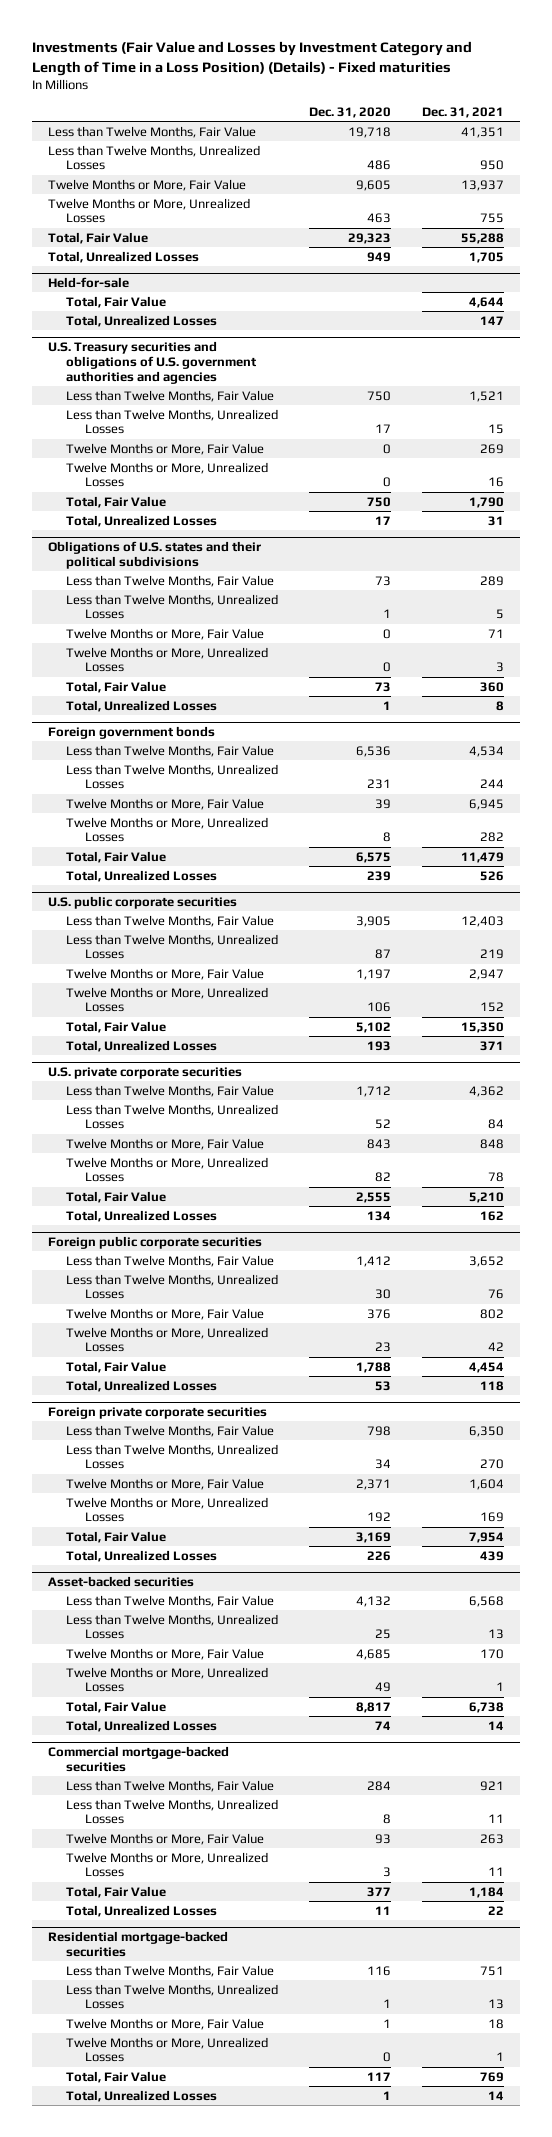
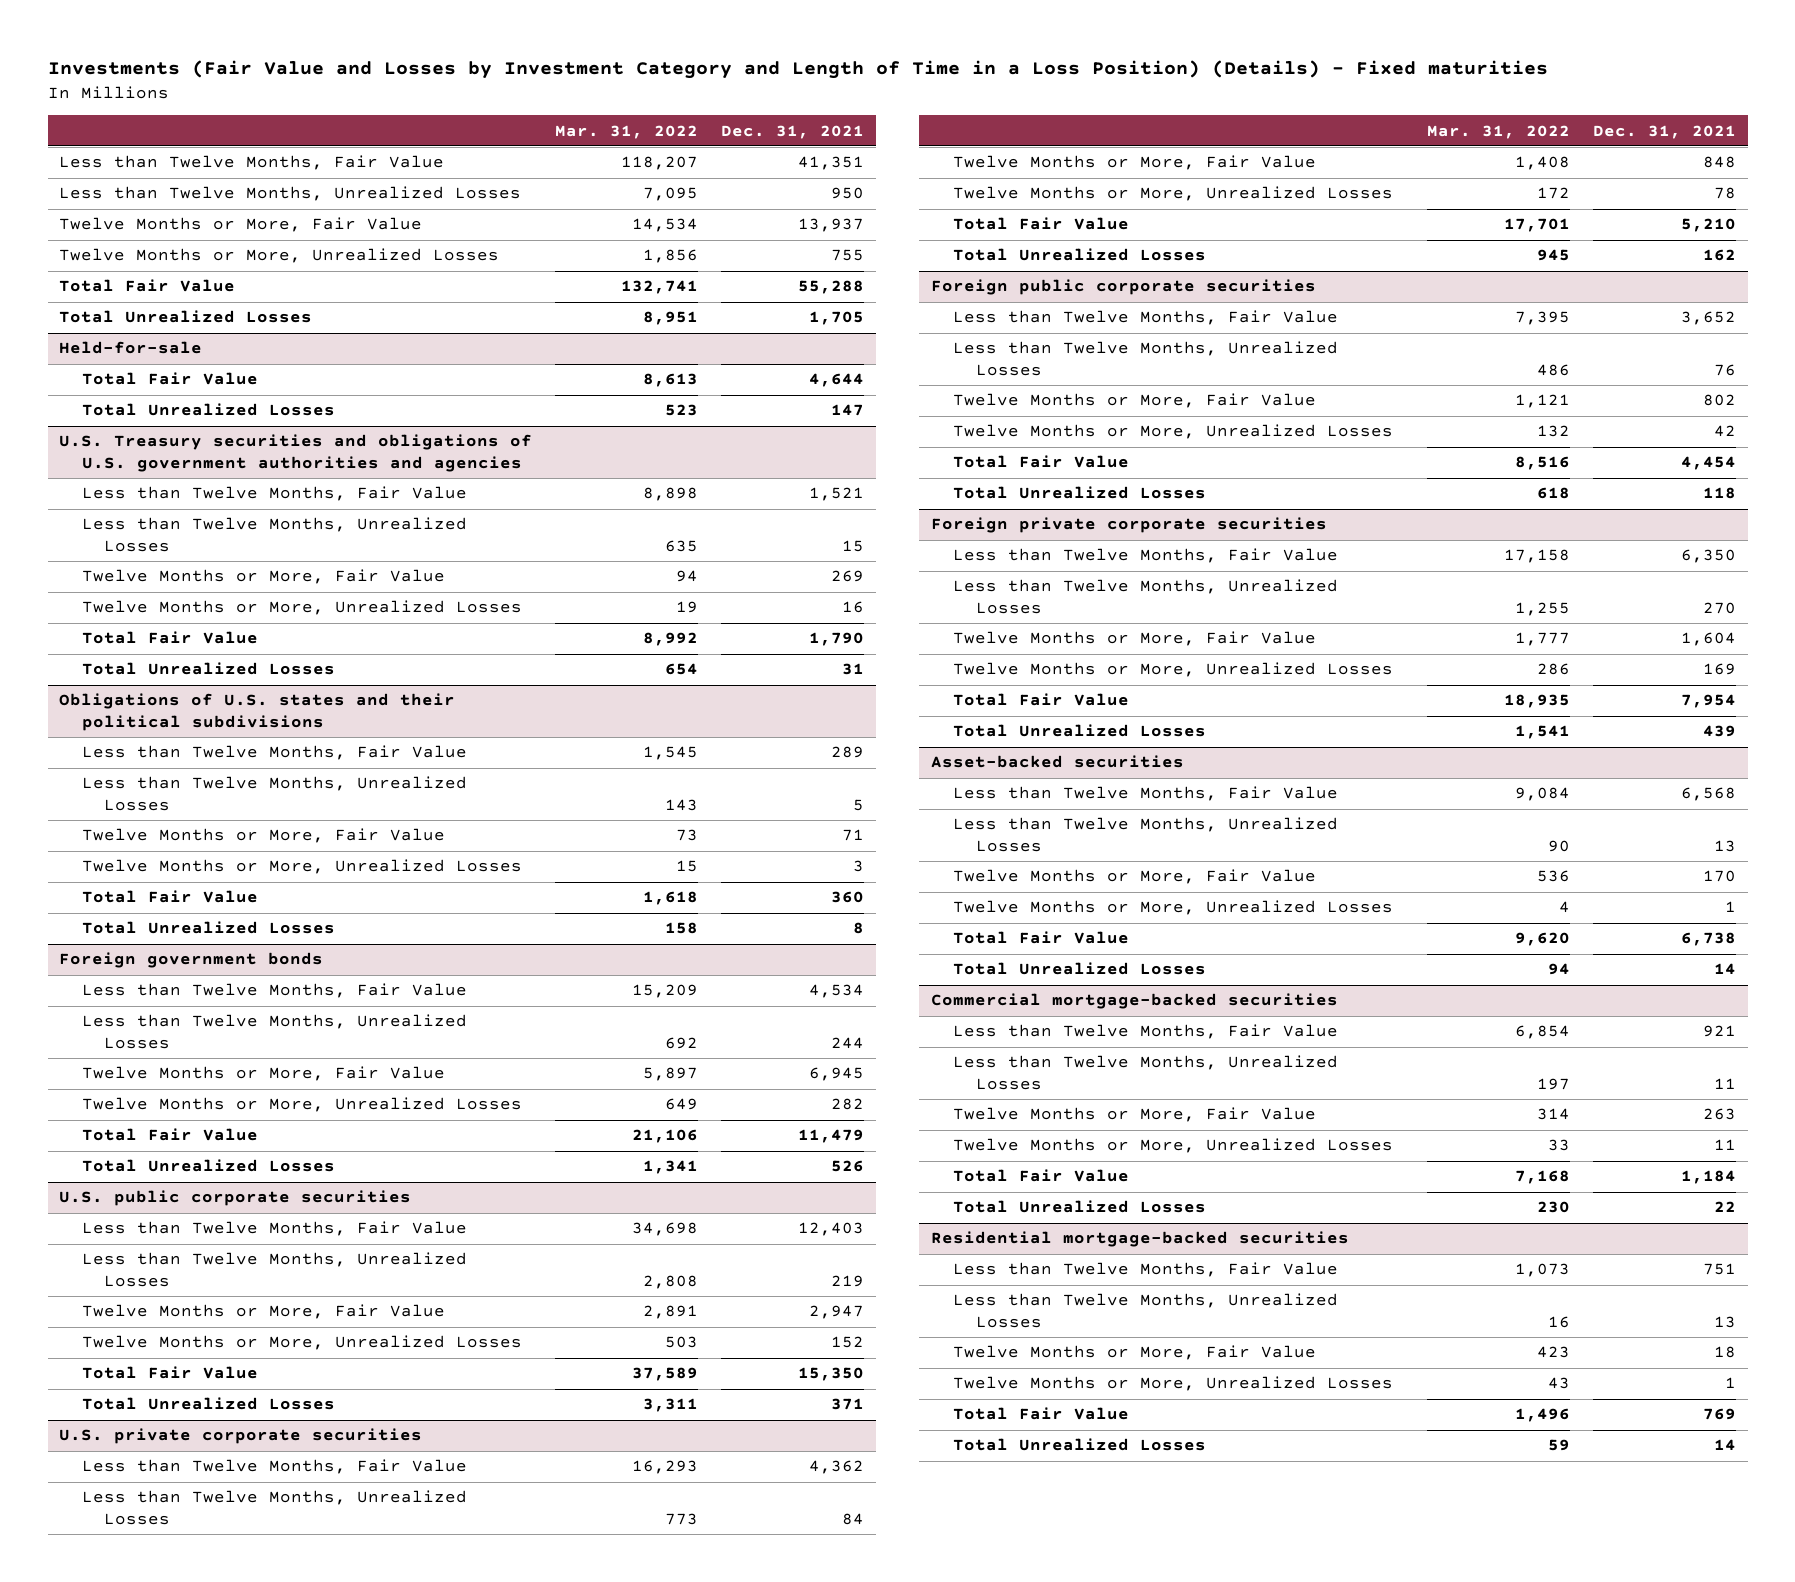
[309,106,392,118] Dec. 31, 2020 -> none
none -> [555,124,699,139] Mar. 31, 2022
[47,231,148,244] Total, Fair Value -> [59,279,236,293] Total Fair Value
[47,250,199,263] Total, Unrealized Losses -> [59,310,313,324] Total Unrealized Losses
[66,295,167,308] Total, Fair Value -> [81,372,258,386] Total Fair Value
[66,314,218,327] Total, Unrealized Losses -> [81,403,335,417] Total Unrealized Losses
[66,495,167,508] Total, Fair Value -> [81,631,258,645] Total Fair Value
[66,514,218,527] Total, Unrealized Losses -> [81,662,335,676] Total Unrealized Losses
[66,680,167,693] Total, Fair Value -> [81,890,258,904] Total Fair Value
[66,699,218,712] Total, Unrealized Losses -> [81,921,335,935] Total Unrealized Losses
[66,850,167,863] Total, Fair Value -> [81,1128,258,1142] Total Fair Value
[66,869,218,882] Total, Unrealized Losses -> [81,1159,335,1173] Total Unrealized Losses
[66,1020,167,1033] Total, Fair Value -> [81,1366,258,1380] Total Fair Value
[66,1039,218,1052] Total, Unrealized Losses -> [81,1397,335,1411] Total Unrealized Losses
[66,1190,167,1203] Total, Fair Value -> [953,217,1130,231] Total Fair Value
[66,1209,218,1222] Total, Unrealized Losses -> [953,248,1207,262] Total Unrealized Losses
[66,1360,167,1373] Total, Fair Value -> [953,455,1130,469] Total Fair Value
[66,1379,218,1392] Total, Unrealized Losses -> [953,486,1207,500] Total Unrealized Losses
[66,1530,167,1543] Total, Fair Value -> [953,693,1130,707] Total Fair Value
[66,1549,218,1562] Total, Unrealized Losses -> [953,724,1207,738] Total Unrealized Losses
[66,1700,167,1713] Total, Fair Value -> [953,931,1130,945] Total Fair Value
[66,1719,218,1732] Total, Unrealized Losses -> [953,962,1207,976] Total Unrealized Losses
[66,1885,167,1898] Total, Fair Value -> [953,1169,1130,1183] Total Fair Value
[66,1904,218,1917] Total, Unrealized Losses -> [953,1200,1207,1214] Total Unrealized Losses
[66,2070,167,2083] Total, Fair Value -> [953,1407,1130,1421] Total Fair Value
[66,2089,218,2102] Total, Unrealized Losses -> [953,1438,1207,1452] Total Unrealized Losses

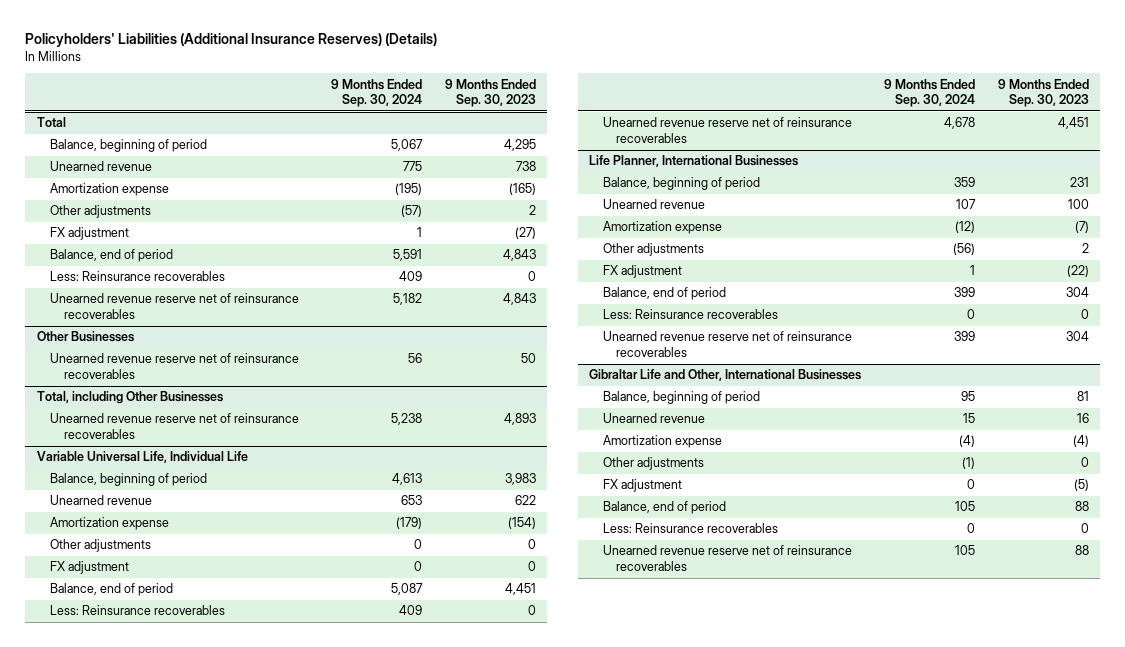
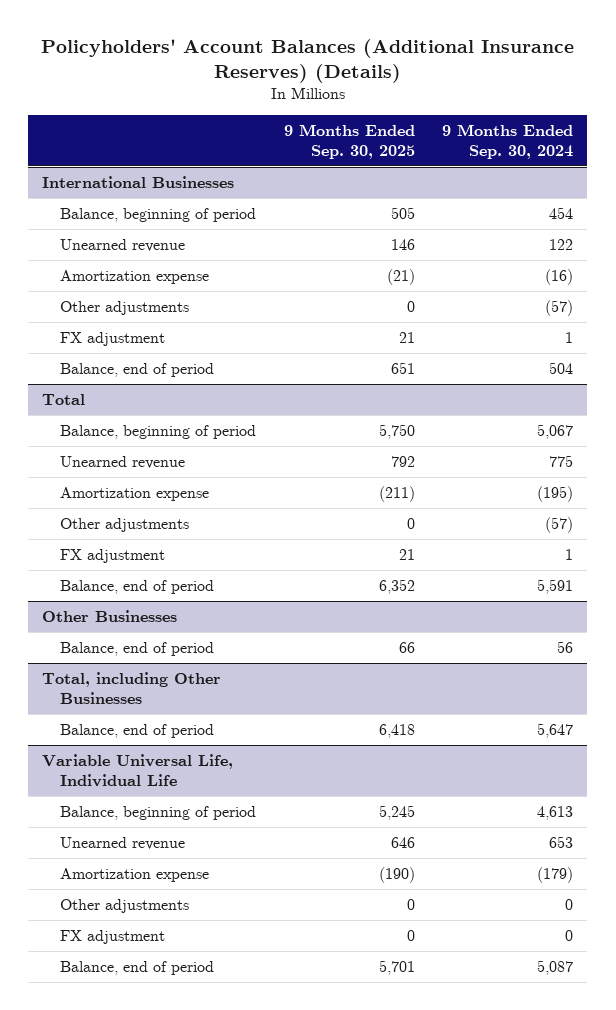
[25,33,438,48] Policyholders' Liabilities (Additional Insurance Reserves) (Details) -> [40,39,574,83] Policyholders' Account Balances (Additional Insurance Reserves) (Details)
[444,78,536,108] 9 Months Ended Sep. 30, 2023 -> none
none -> [283,123,415,159] 9 Months Ended Sep. 30, 2025
none -> [42,175,235,188] International Businesses
none -> [60,207,257,222] Balance, beginning of period
none -> [60,238,186,252] Unearned revenue
none -> [60,269,210,284] Amortization expense
none -> [60,300,190,315] Other adjustments
none -> [60,331,166,346] FX adjustment
none -> [60,362,215,377] Balance, end of period
[50,271,226,282] Less: Reinsurance recoverables -> none
[50,293,300,320] Unearned revenue reserve net of reinsurance recoverables -> none
[50,353,300,380] Unearned revenue reserve net of reinsurance recoverables -> none
none -> [60,641,215,656] Balance, end of period
[50,413,300,440] Unearned revenue reserve net of reinsurance recoverables -> none
none -> [60,723,215,738] Balance, end of period
[50,605,226,616] Less: Reinsurance recoverables -> none
[602,117,852,144] Unearned revenue reserve net of reinsurance recoverables -> none
[589,155,799,168] Life Planner, International Businesses -> none
[602,177,760,191] Balance, beginning of period -> none
[602,199,705,210] Unearned revenue -> none
[602,221,722,235] Amortization expense -> none
[602,243,704,257] Other adjustments -> none
[602,265,682,279] FX adjustment -> none
[602,287,726,301] Balance, end of period -> none
[602,309,778,320] Less: Reinsurance recoverables -> none
[602,331,852,358] Unearned revenue reserve net of reinsurance recoverables -> none
[589,369,862,382] Gibraltar Life and Other, International Businesses -> none
[602,391,760,405] Balance, beginning of period -> none
[602,413,705,424] Unearned revenue -> none
[602,435,722,449] Amortization expense -> none
[602,457,704,471] Other adjustments -> none
[602,479,682,493] FX adjustment -> none
[602,501,726,515] Balance, end of period -> none
[602,523,778,534] Less: Reinsurance recoverables -> none
[602,545,852,572] Unearned revenue reserve net of reinsurance recoverables -> none

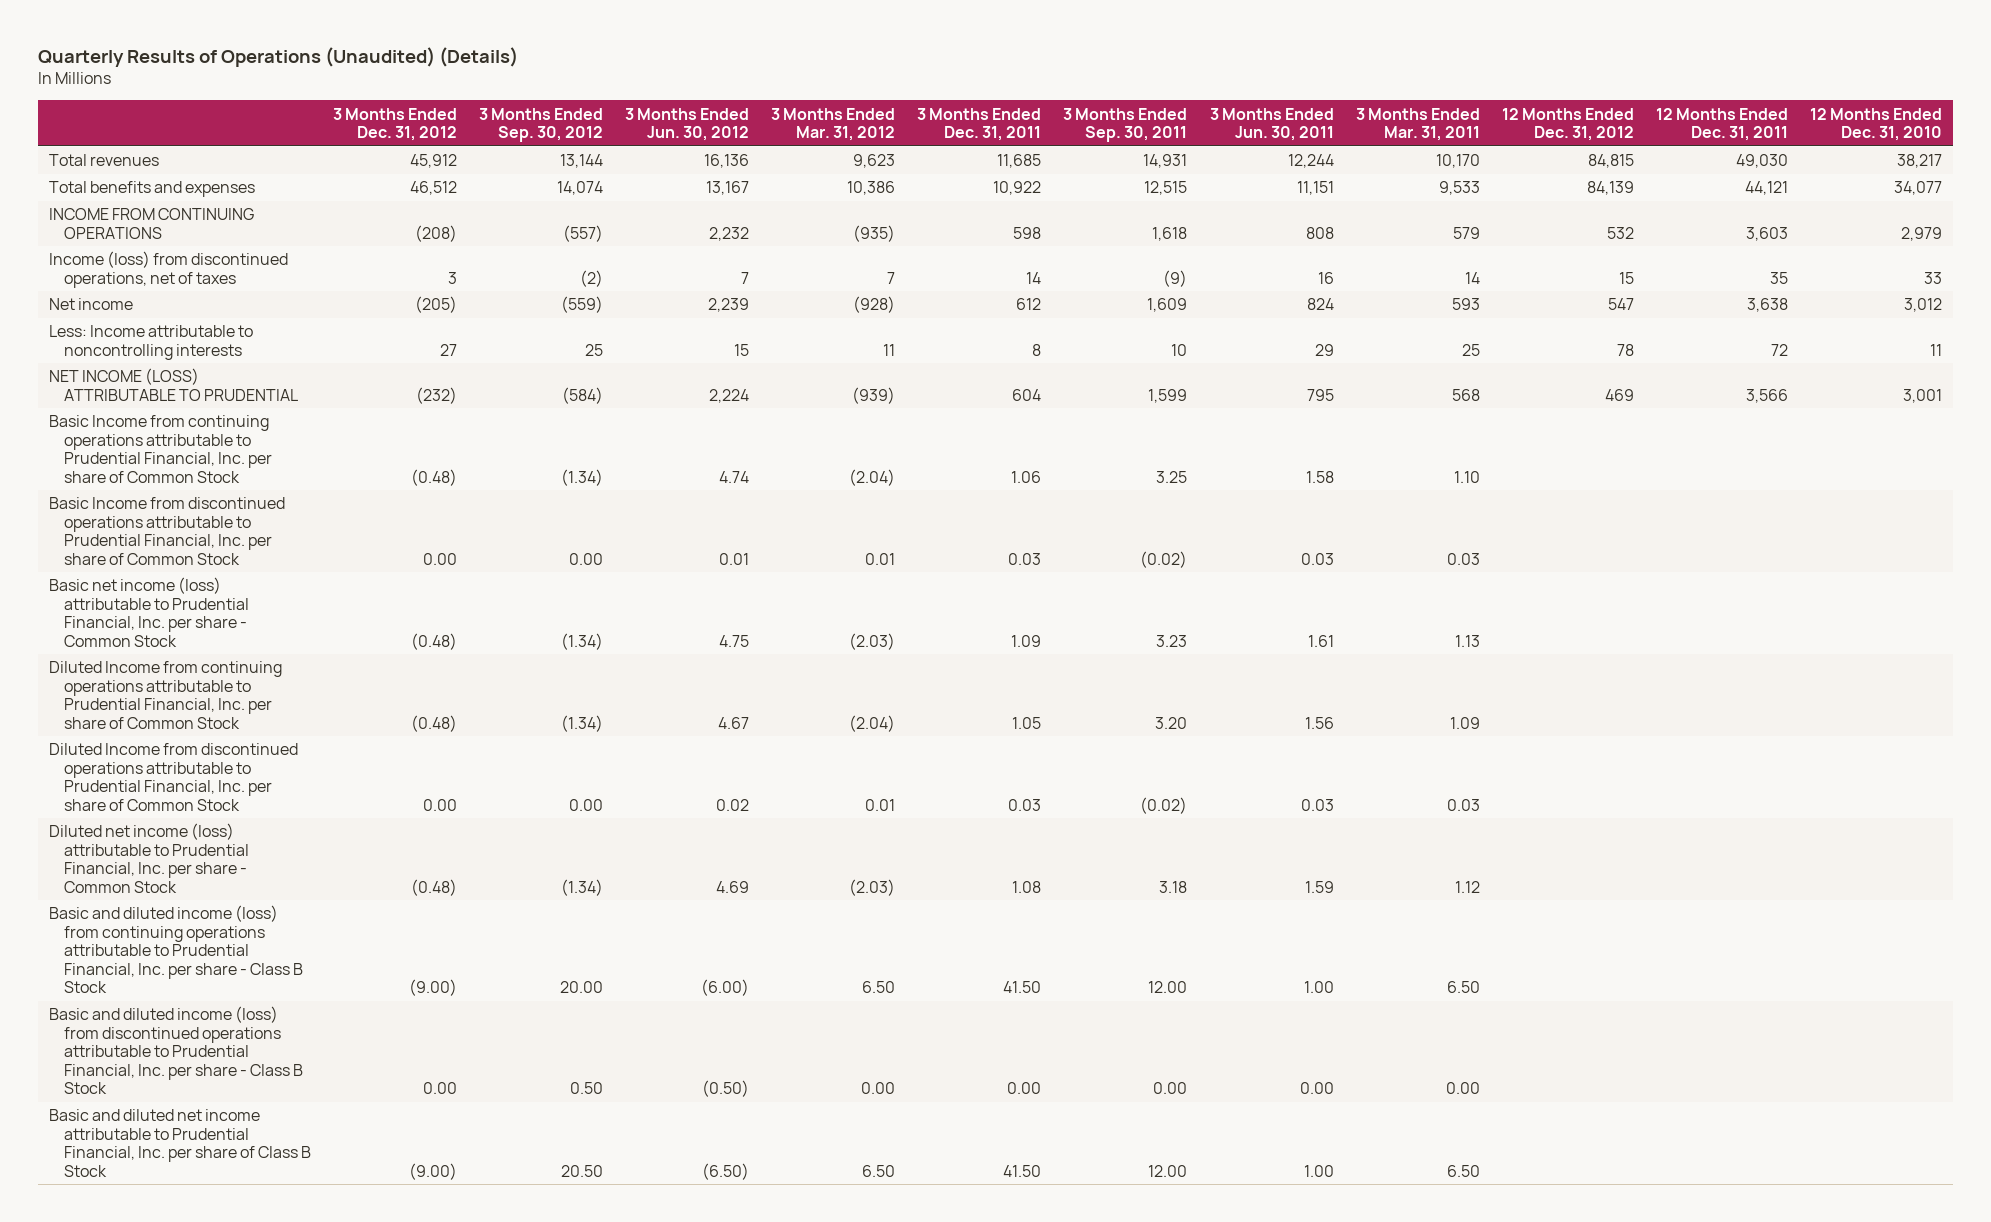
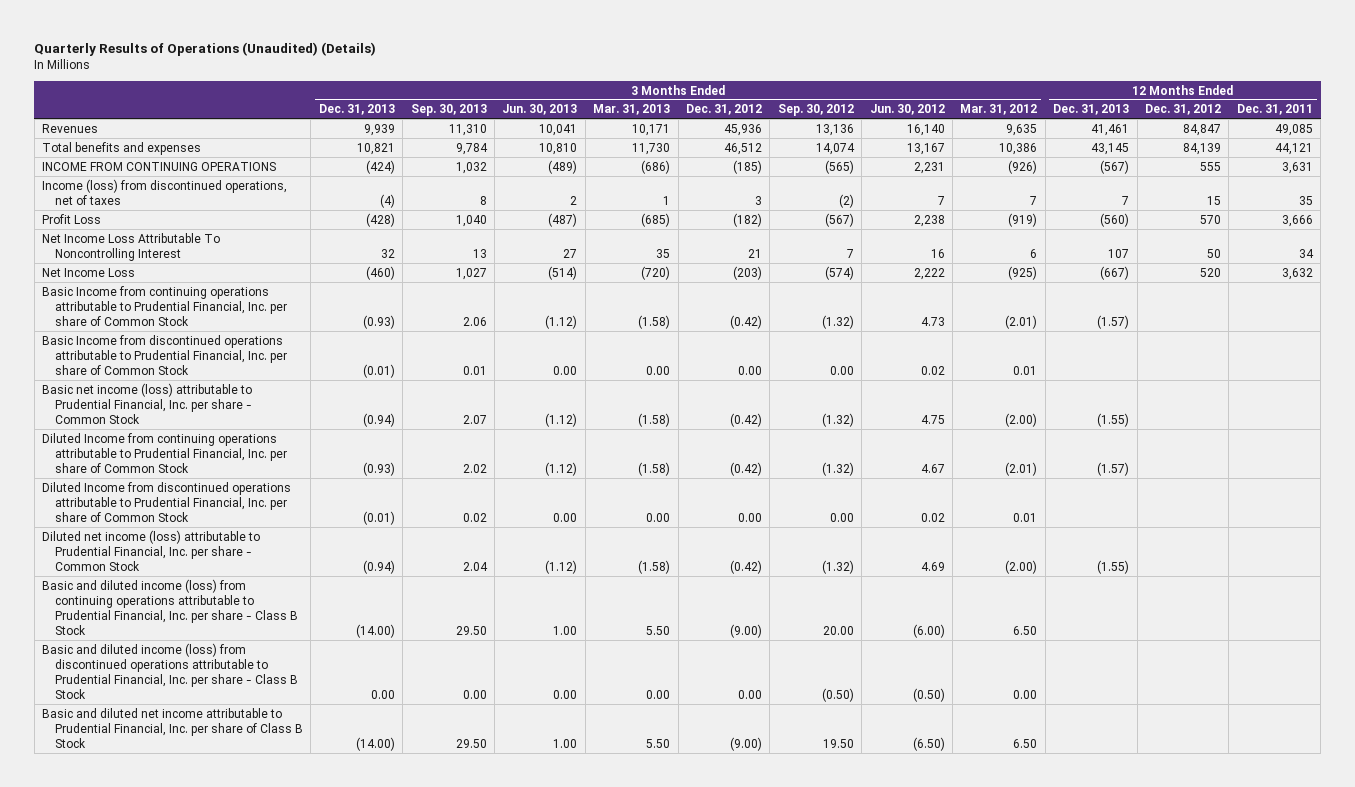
[917,107,1042,141] 3 Months Ended Dec. 31, 2011 -> none
[1063,107,1188,142] 3 Months Ended Sep. 30, 2011 -> none
[1209,107,1334,141] 3 Months Ended Jun. 30, 2011 -> none
[1355,107,1480,141] 3 Months Ended Mar. 31, 2011 -> none
[1809,107,1942,141] 12 Months Ended Dec. 31, 2010 -> none
none -> [318,104,395,116] Dec. 31, 2013
none -> [410,104,487,117] Sep. 30, 2013
none -> [502,104,578,116] Jun. 30, 2013
none -> [593,104,671,116] Mar. 31, 2013
none -> [1053,104,1130,116] Dec. 31, 2013
[48,154,159,167] Total revenues -> [42,123,99,133] Revenues
[410,154,458,169] 45,912 -> [724,123,763,136] 45,936
[560,154,604,169] 13,144 -> [815,123,854,136] 13,136
[704,154,750,169] 16,136 -> [906,123,945,136] 16,140
[853,154,896,169] 9,623 -> [1006,123,1038,136] 9,635
[1587,154,1634,169] 84,815 -> [1183,123,1222,136] 84,847
[1735,154,1788,169] 49,030 -> [1274,123,1313,136] 49,085
[415,224,458,242] (208) -> [733,159,763,174] (185)
[563,224,604,242] (557) -> [824,159,854,174] (565)
[709,226,750,241] 2,232 -> [913,161,945,174] 2,231
[853,224,896,242] (935) -> [1008,159,1038,174] (926)
[1606,226,1634,239] 532 -> [1200,161,1222,171] 555
[1745,226,1788,241] 3,603 -> [1281,161,1313,174] 3,631
[48,298,133,311] Net income -> none
none -> [42,213,102,224] Profit Loss
[48,325,253,360] Less: Income attributable to noncontrolling interests -> [42,232,221,261] Net Income Loss Attributable To Noncontrolling Interest
[440,343,458,356] 27 -> [748,248,763,258] 21
[585,343,604,356] 25 -> [846,248,854,258] 7
[734,343,750,356] 15 -> [930,248,945,258] 16
[883,343,896,356] 11 -> [1030,248,1038,258] 6
[1616,343,1634,356] 78 -> [1207,248,1222,258] 50
[1770,343,1788,356] 72 -> [1298,248,1314,258] 34
[48,368,298,401] NET INCOME (LOSS) ATTRIBUTABLE TO PRUDENTIAL -> [42,267,136,277] Net Income Loss
[416,386,458,404] (232) -> [733,265,763,280] (203)
[562,386,604,404] (584) -> [824,265,854,280] (574)
[709,388,750,403] 2,224 -> [913,267,945,280] 2,222
[852,386,896,404] (939) -> [1008,265,1038,280] (925)
[1604,388,1634,401] 469 -> [1200,267,1222,277] 520
[1745,388,1788,403] 3,566 -> [1281,267,1313,280] 3,632
[411,468,458,486] (0.48) -> [730,314,763,329] (0.42)
[561,468,604,486] (1.34) -> [821,314,854,329] (1.32)
[719,470,750,483] 4.74 -> [920,316,945,326] 4.73
[849,468,896,486] (2.04) -> [1005,314,1038,329] (2.01)
[719,552,750,565] 0.01 -> [920,365,945,375] 0.02
[411,632,458,650] (0.48) -> [730,412,763,427] (0.42)
[561,632,604,650] (1.34) -> [821,412,854,427] (1.32)
[849,632,896,650] (2.03) -> [1005,412,1038,427] (2.00)
[411,714,458,732] (0.48) -> [730,461,763,476] (0.42)
[561,714,604,732] (1.34) -> [821,461,854,476] (1.32)
[849,714,896,732] (2.04) -> [1005,461,1038,476] (2.01)
[411,878,458,896] (0.48) -> [730,559,763,574] (0.42)
[561,878,604,896] (1.34) -> [821,559,854,574] (1.32)
[849,878,896,896] (2.03) -> [1005,559,1038,574] (2.00)
[570,1081,604,1094] 0.50 -> [821,688,854,703] (0.50)
[561,1164,604,1177] 20.50 -> [822,738,854,748] 19.50

